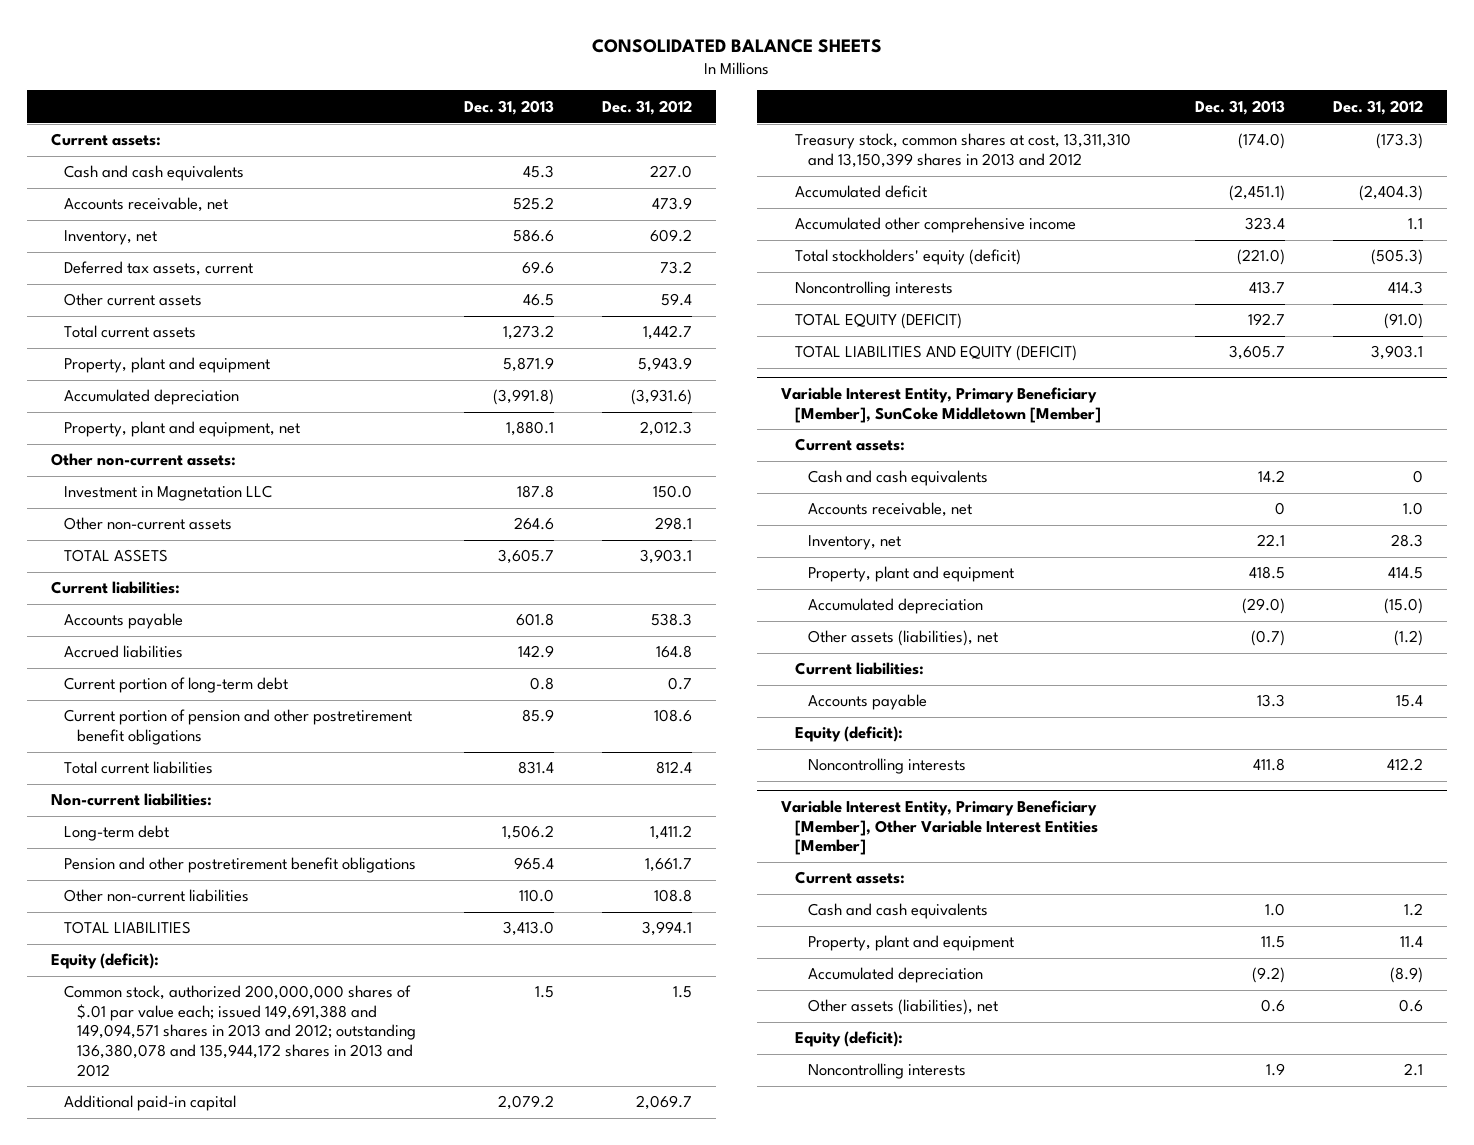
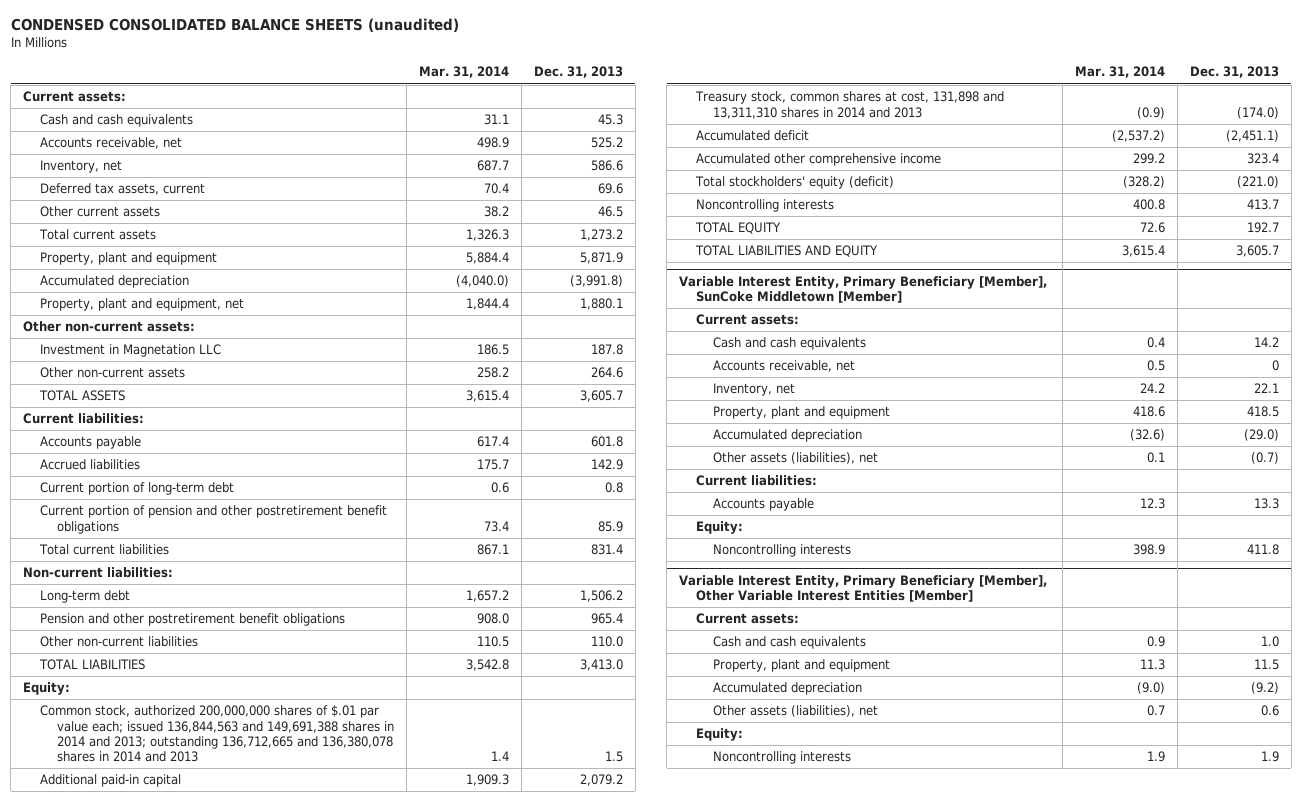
[591,39,882,54] CONSOLIDATED BALANCE SHEETS -> [10,18,459,33] CONDENSED CONSOLIDATED BALANCE SHEETS (unaudited)
[602,99,693,115] Dec. 31, 2012 -> none
none -> [418,66,509,79] Mar. 31, 2014
[50,953,159,970] Equity (deficit): -> [23,682,71,696] Equity:
[63,985,417,1077] Common stock, authorized 200,000,000 shares of $.01 par value each; issued 149,691,388 and 149,094,571 shares in 2013 and 2012; outstanding 136,380,078 and 135,944,172 shares in 2013 and 2012 -> [40,705,394,763] Common stock, authorized 200,000,000 shares of $.01 par value each; issued 136,844,563 and 149,691,388 shares in 2014 and 2013; outstanding 136,712,665 and 136,380,078 shares in 2014 and 2013
[794,133,1131,168] Treasury stock, common shares at cost, 13,311,310 and 13,150,399 shares in 2013 and 2012 -> [694,91,1004,119] Treasury stock, common shares at cost, 131,898 and 13,311,310 shares in 2014 and 2013
[794,313,962,330] TOTAL EQUITY (DEFICIT) -> [694,222,781,235] TOTAL EQUITY
[794,345,1077,362] TOTAL LIABILITIES AND EQUITY (DEFICIT) -> [694,245,878,258] TOTAL LIABILITIES AND EQUITY
[794,726,903,743] Equity (deficit): -> [695,521,743,535] Equity:
[794,1031,903,1048] Equity (deficit): -> [695,728,743,742] Equity:

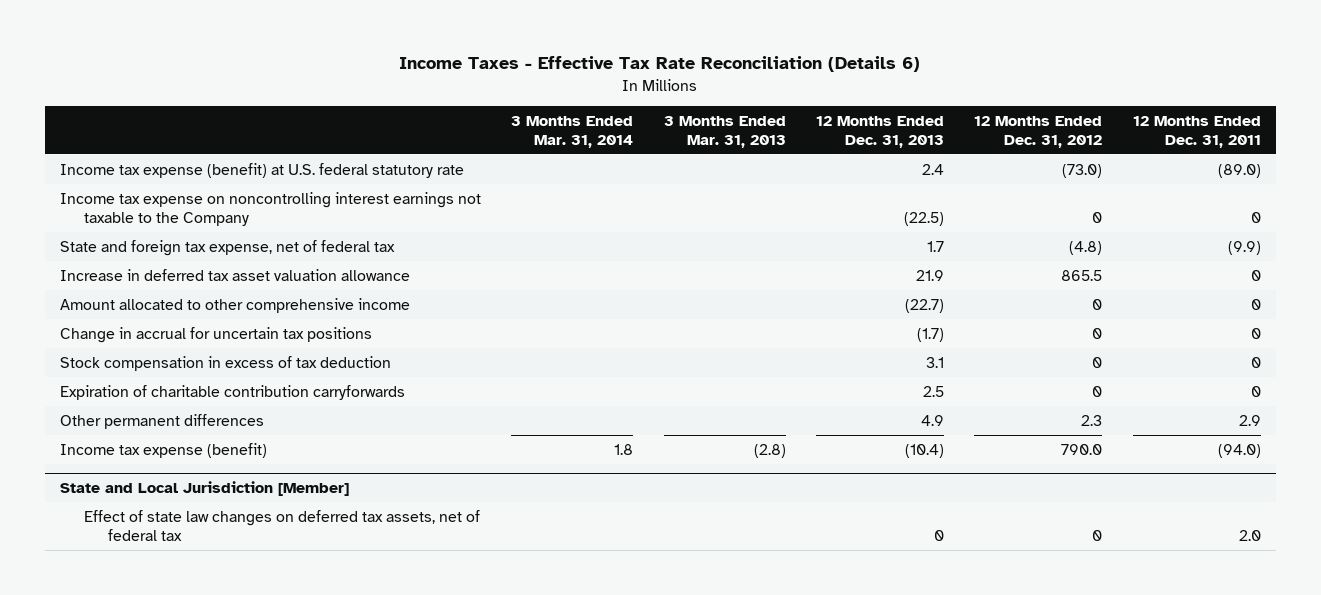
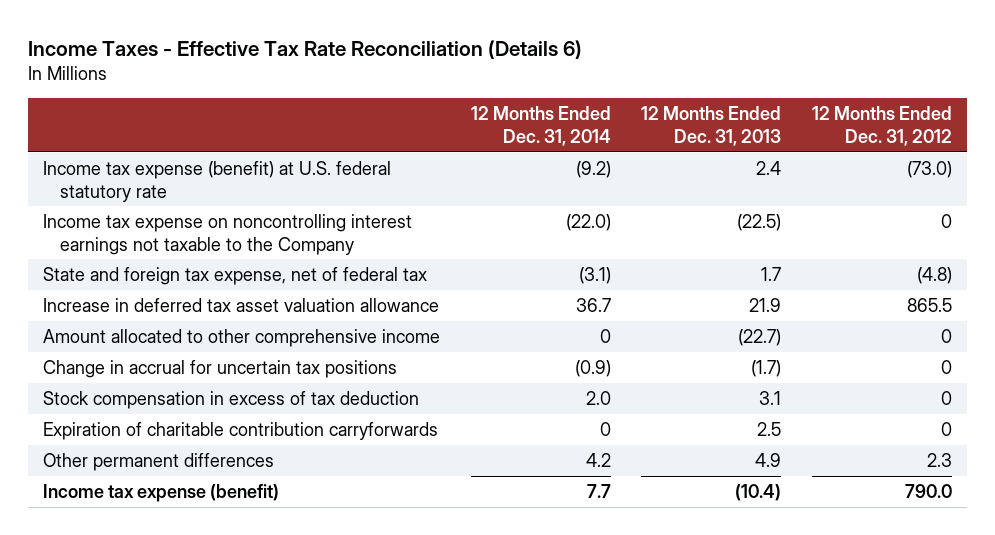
[511,116,634,148] 3 Months Ended Mar. 31, 2014 -> none
[663,116,786,148] 3 Months Ended Mar. 31, 2013 -> none
[1132,116,1261,148] 12 Months Ended Dec. 31, 2011 -> none
none -> [470,106,611,147] 12 Months Ended Dec. 31, 2014
[60,481,350,497] State and Local Jurisdiction [Member] -> none
[83,509,480,541] Effect of state law changes on deferred tax assets, net of federal tax -> none

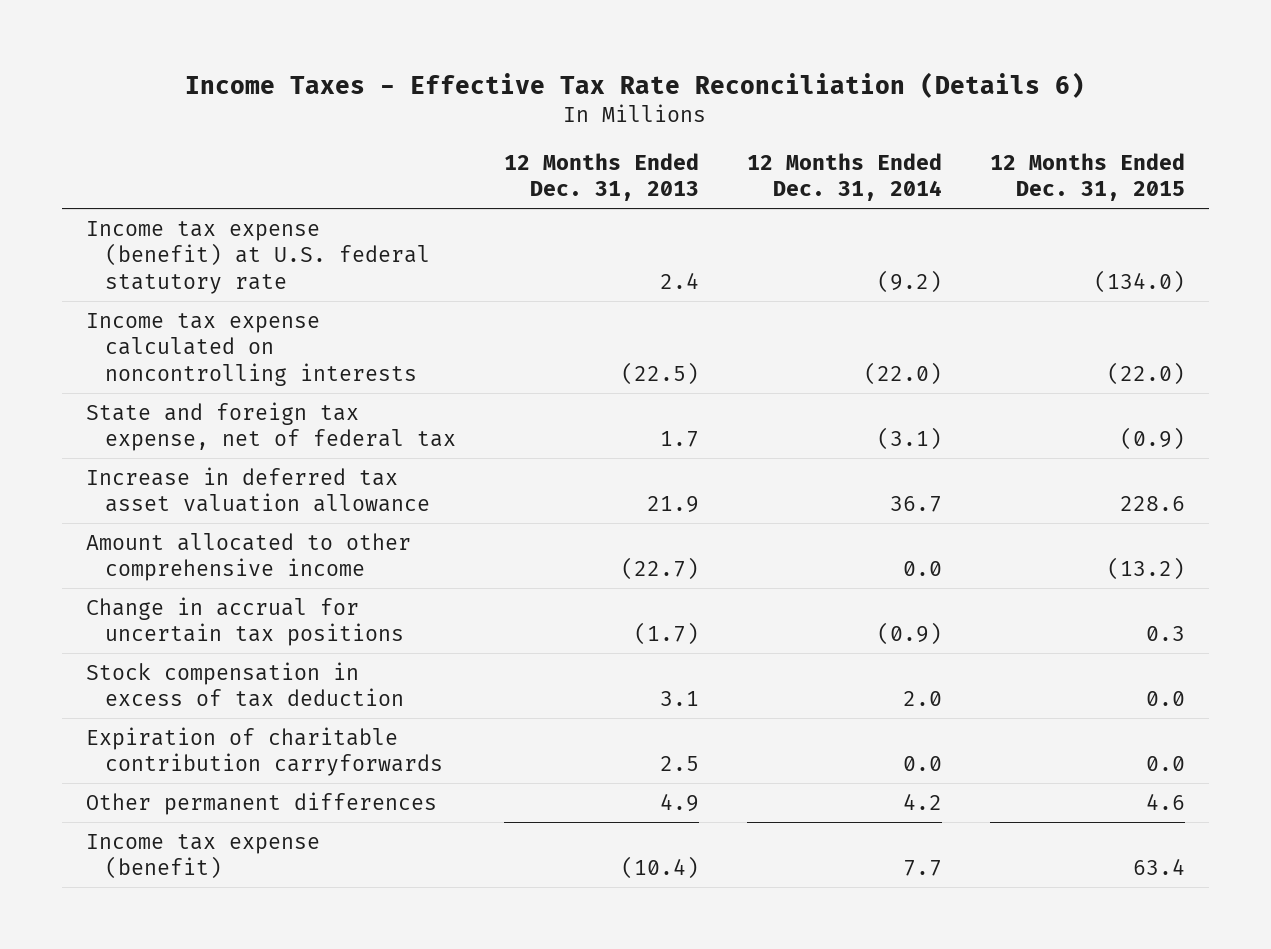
[811,106,952,147] 12 Months Ended Dec. 31, 2012 -> none
none -> [990,152,1186,202] 12 Months Ended Dec. 31, 2015
[43,213,413,255] Income tax expense on noncontrolling interest earnings not taxable to the Company -> [85,312,417,386] Income tax expense calculated on noncontrolling interests
[599,328,611,343] 0 -> [902,561,942,577] 0.0
[599,421,611,436] 0 -> [902,756,942,772] 0.0

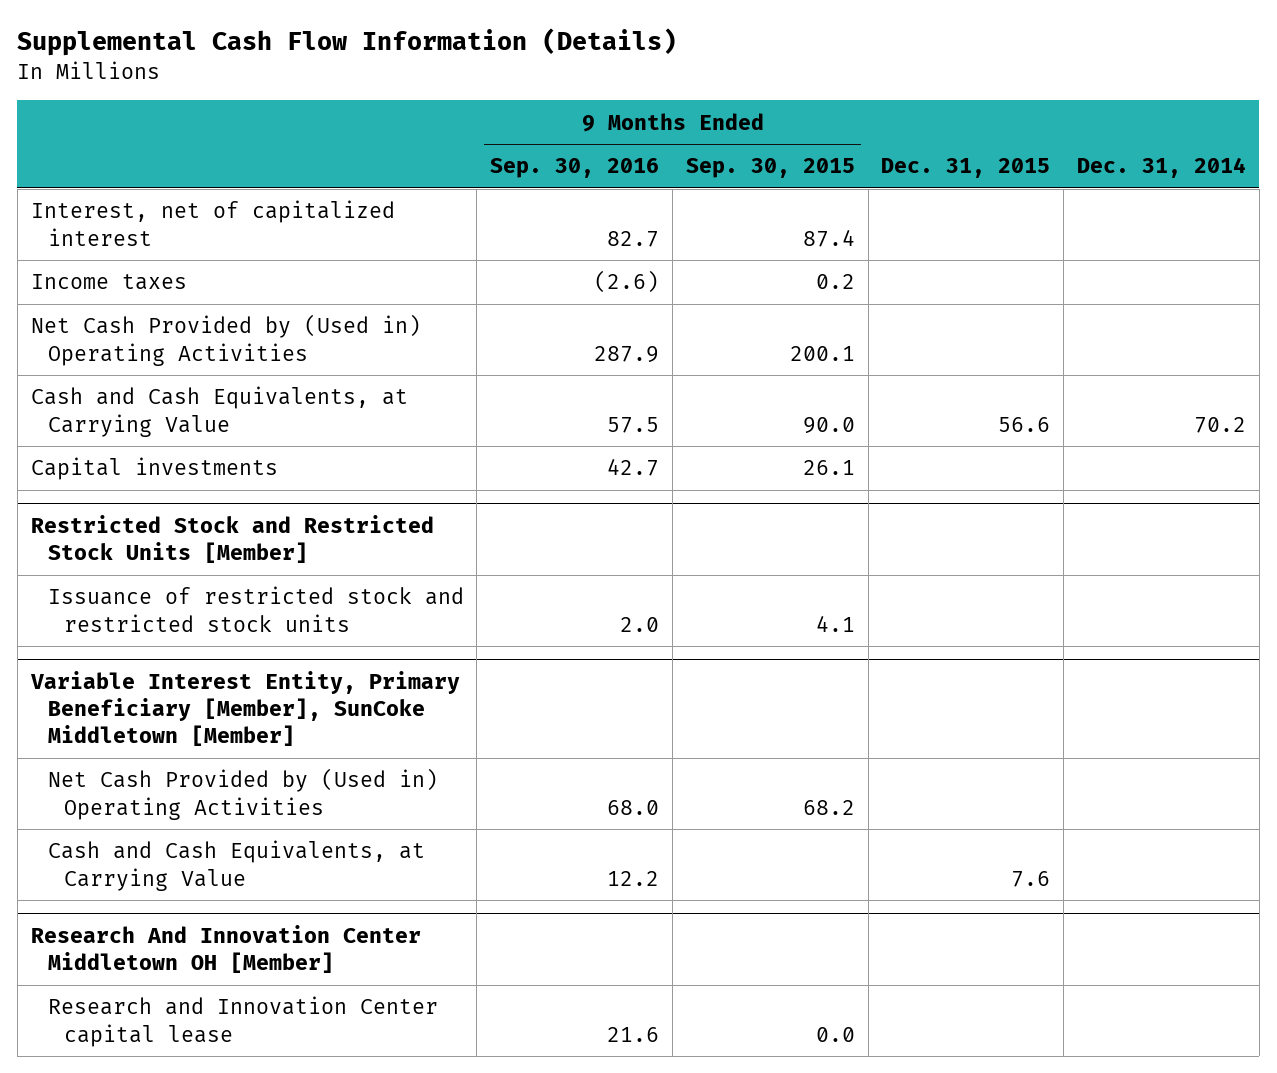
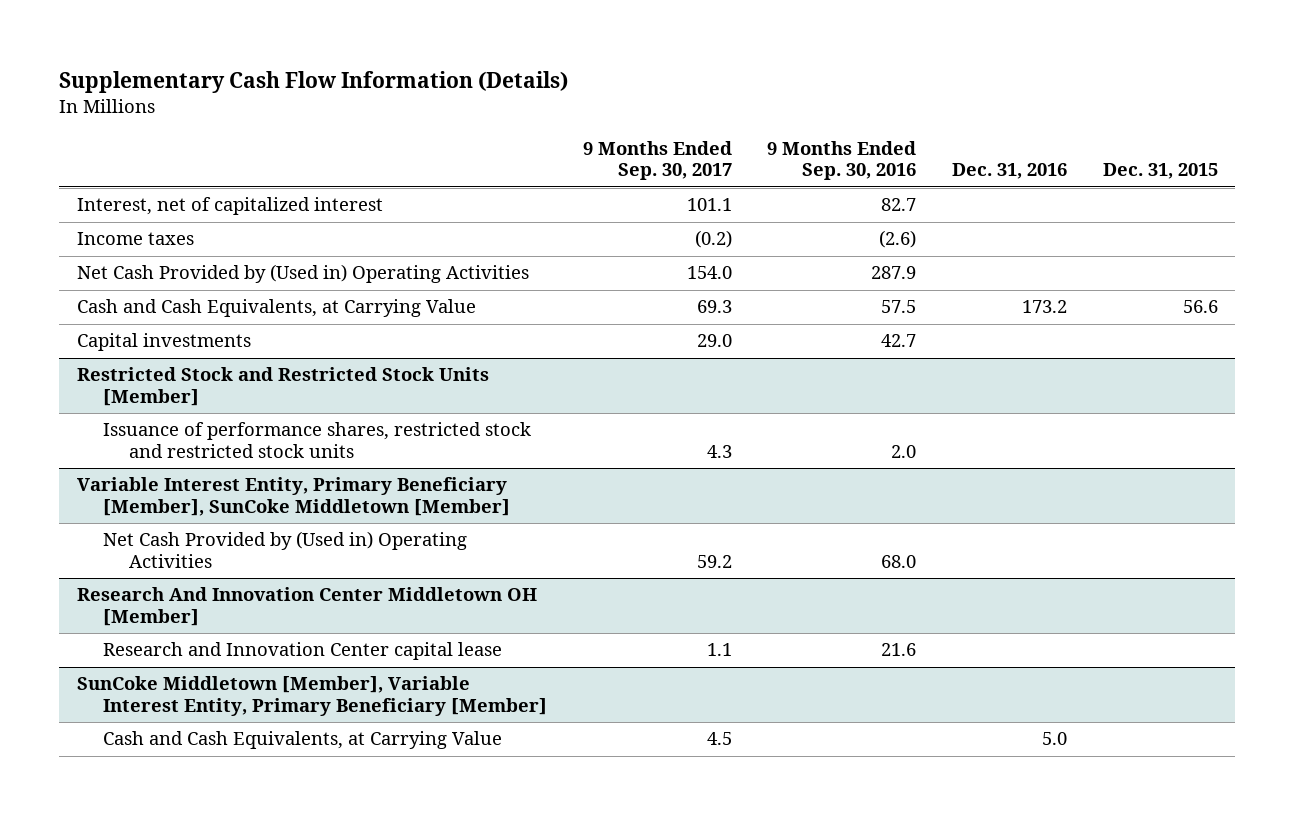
[17,28,678,57] Supplemental Cash Flow Information (Details) -> [59,70,569,93] Supplementary Cash Flow Information (Details)
[685,158,855,179] Sep. 30, 2015 -> none
[1077,157,1247,179] Dec. 31, 2014 -> none
none -> [582,140,732,181] 9 Months Ended Sep. 30, 2017
none -> [951,163,1067,180] Dec. 31, 2016
[47,586,464,632] Issuance of restricted stock and restricted stock units -> [103,422,532,459] Issuance of performance shares, restricted stock and restricted stock units
[47,840,425,891] Cash and Cash Equivalents, at Carrying Value -> none
none -> [77,676,548,717] SunCoke Middletown [Member], Variable Interest Entity, Primary Beneficiary [Member]
none -> [103,731,503,750] Cash and Cash Equivalents, at Carrying Value

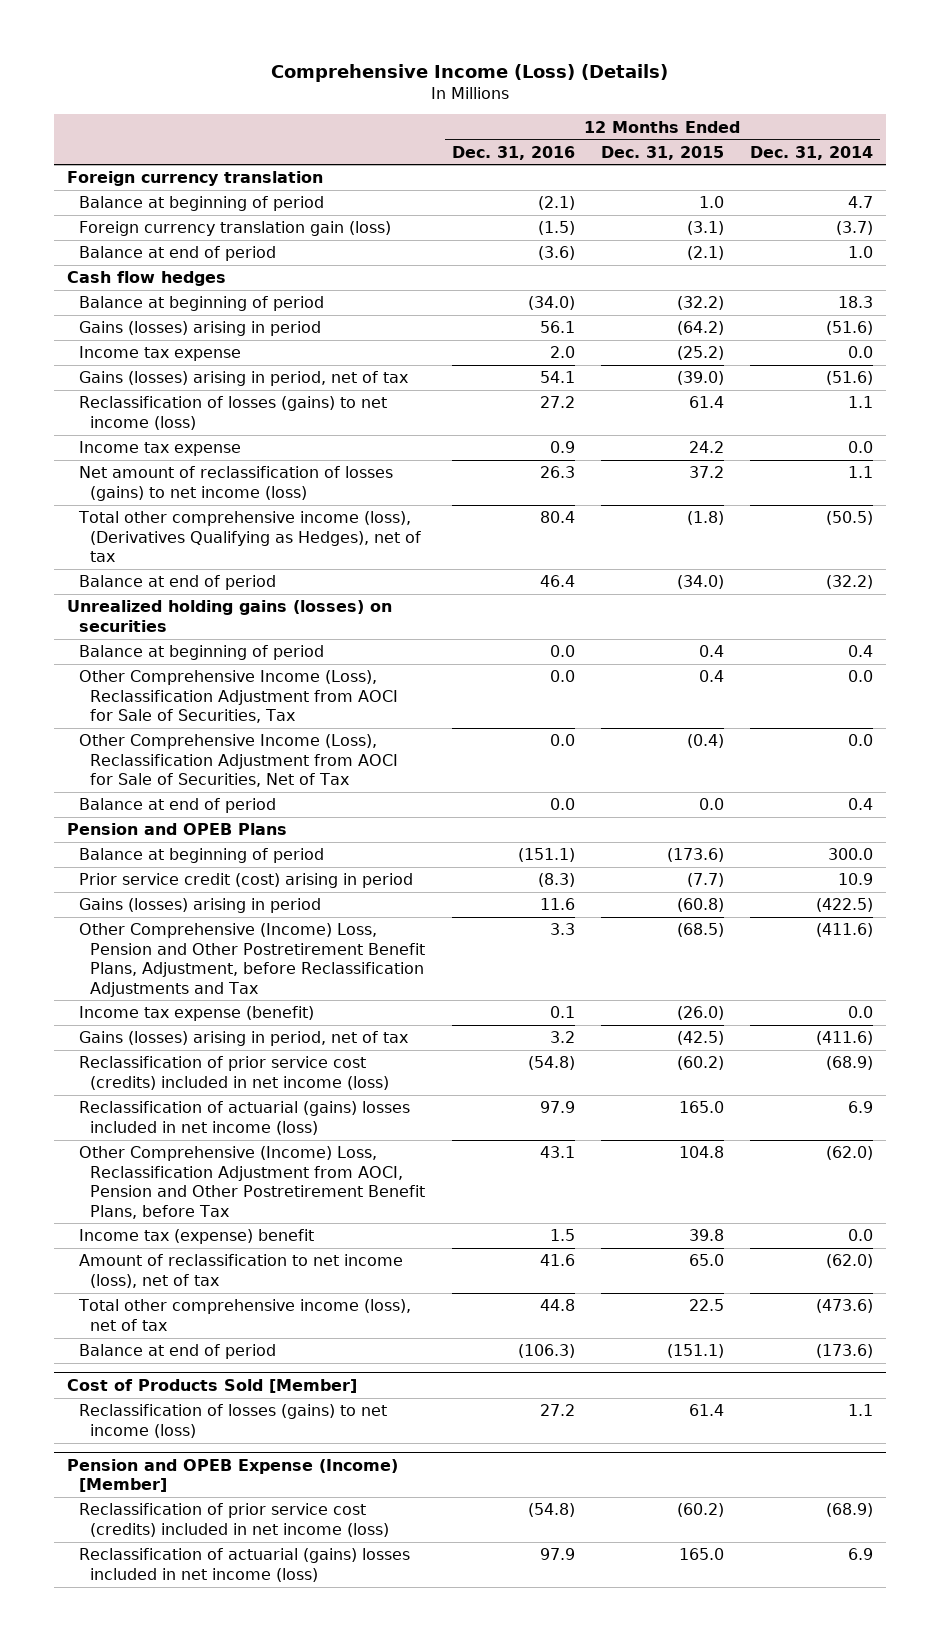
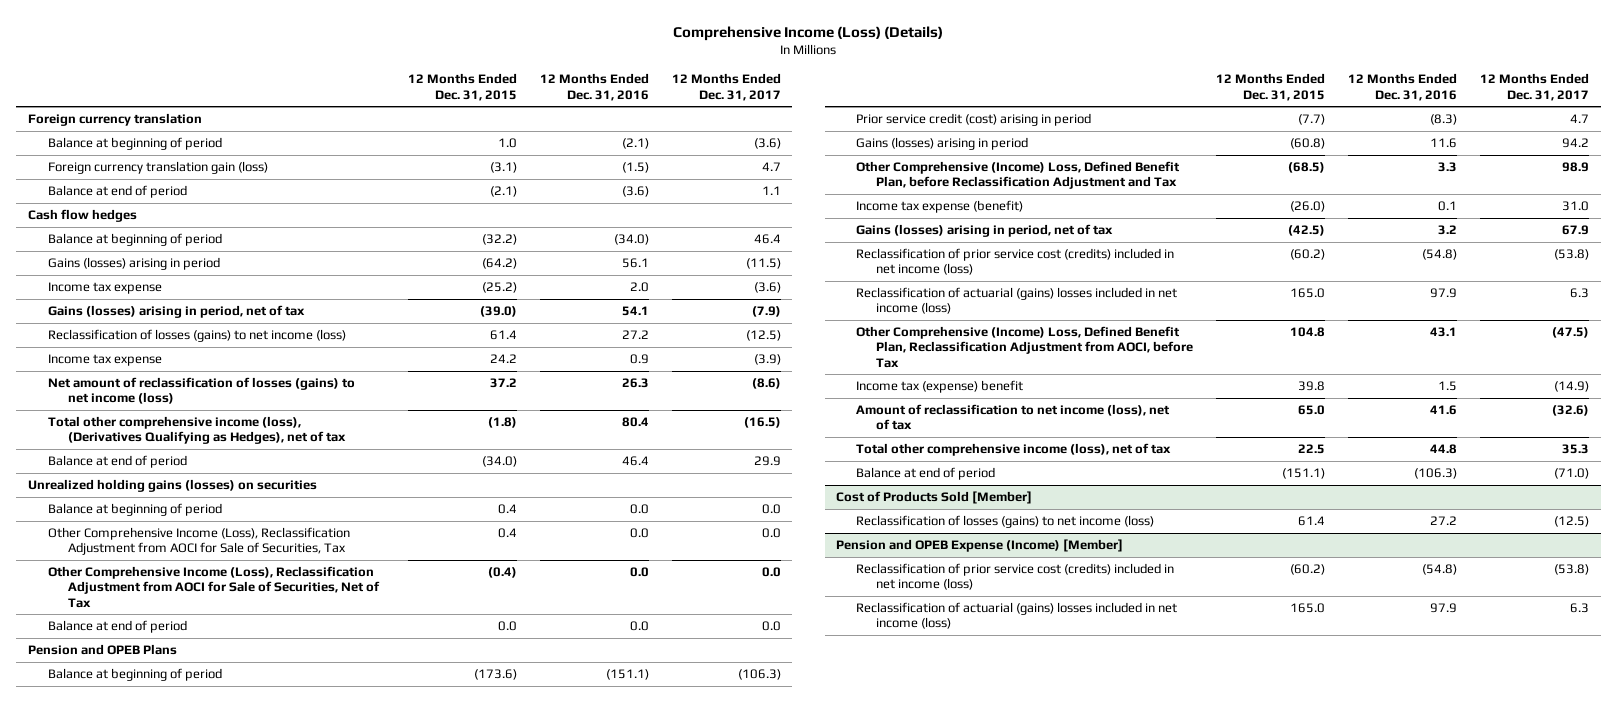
[750,145,874,160] Dec. 31, 2014 -> none
none -> [671,73,781,101] 12 Months Ended Dec. 31, 2017
[78,923,426,997] Other Comprehensive (Income) Loss, Pension and Other Postretirement Benefit Plans, Adjustment, before Reclassification Adjustments and Tax -> [856,161,1181,190] Other Comprehensive (Income) Loss, Defined Benefit Plan, before Reclassification Adjustment and Tax
[78,1146,426,1219] Other Comprehensive (Income) Loss, Reclassification Adjustment from AOCI, Pension and Other Postretirement Benefit Plans, before Tax -> [856,326,1194,368] Other Comprehensive (Income) Loss, Defined Benefit Plan, Reclassification Adjustment from AOCI, before Tax

